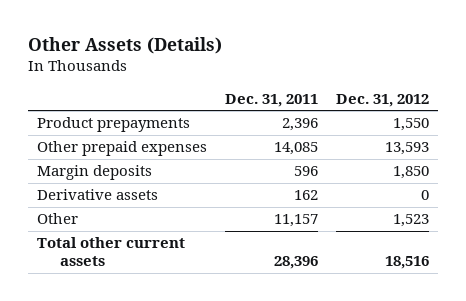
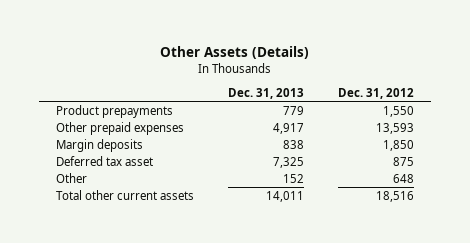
[225,93,319,107] Dec. 31, 2011 -> none
none -> [227,88,304,100] Dec. 31, 2013
[36,189,158,201] Derivative assets -> none
none -> [55,155,153,166] Deferred tax asset
[393,214,430,228] 1,523 -> [392,173,414,183] 648

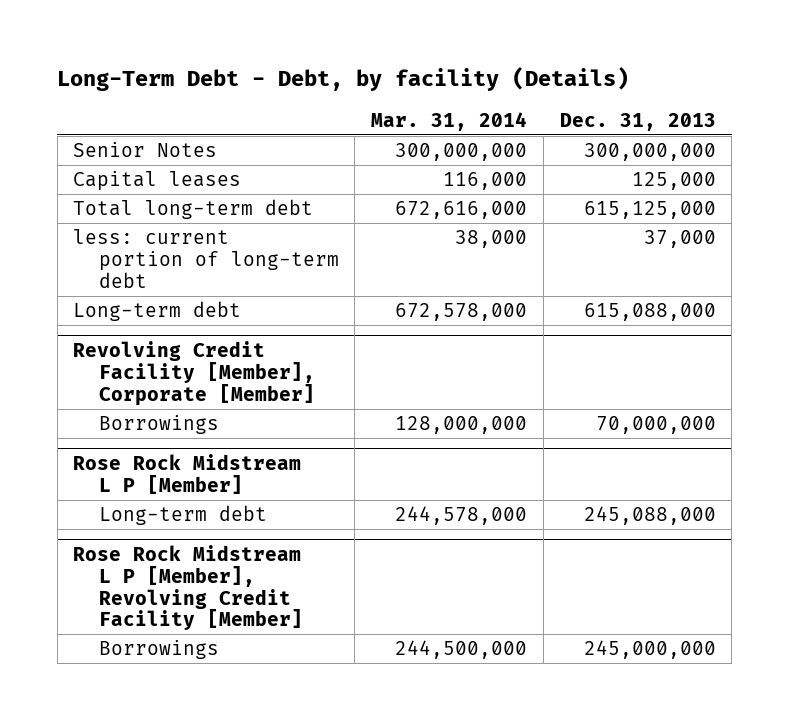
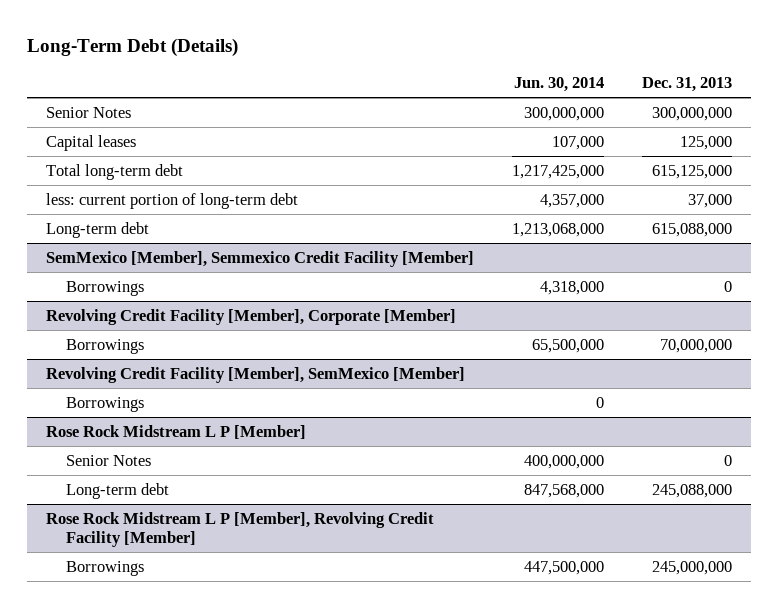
[57,67,630,92] Long-Term Debt - Debt, by facility (Details) -> [26,38,238,58] Long-Term Debt (Details)
[371,111,528,131] Mar. 31, 2014 -> none
none -> [513,77,604,93] Jun. 30, 2014
none -> [45,250,474,267] SemMexico [Member], Semmexico Credit Facility [Member]
none -> [65,280,144,296] Borrowings
none -> [45,366,465,383] Revolving Credit Facility [Member], SemMexico [Member]
none -> [65,396,144,412] Borrowings
none -> [65,454,151,466] Senior Notes

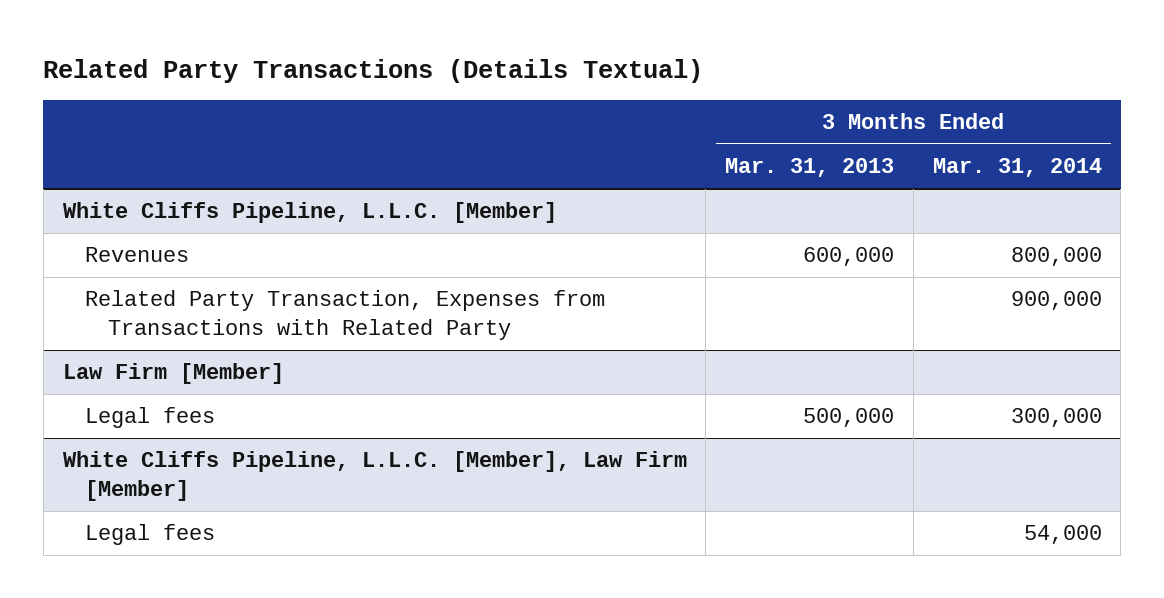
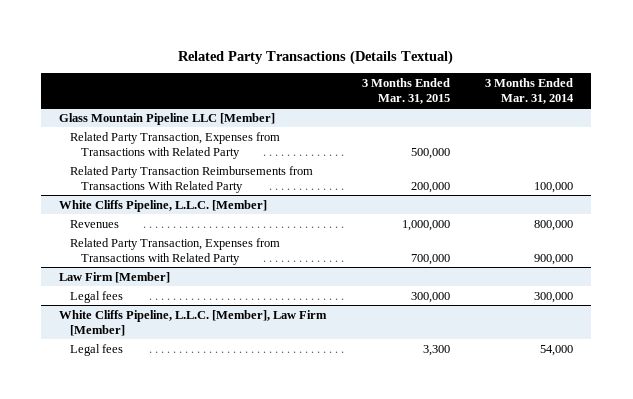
[725,158,895,178] Mar. 31, 2013 -> none
none -> [361,77,450,104] 3 Months Ended Mar. 31, 2015
none -> [59,112,276,125] Glass Mountain Pipeline LLC [Member]
none -> [70,131,281,159] Related Party Transaction, Expenses from Transactions with Related Party
none -> [70,165,314,193] Related Party Transaction Reimbursements from Transactions With Related Party

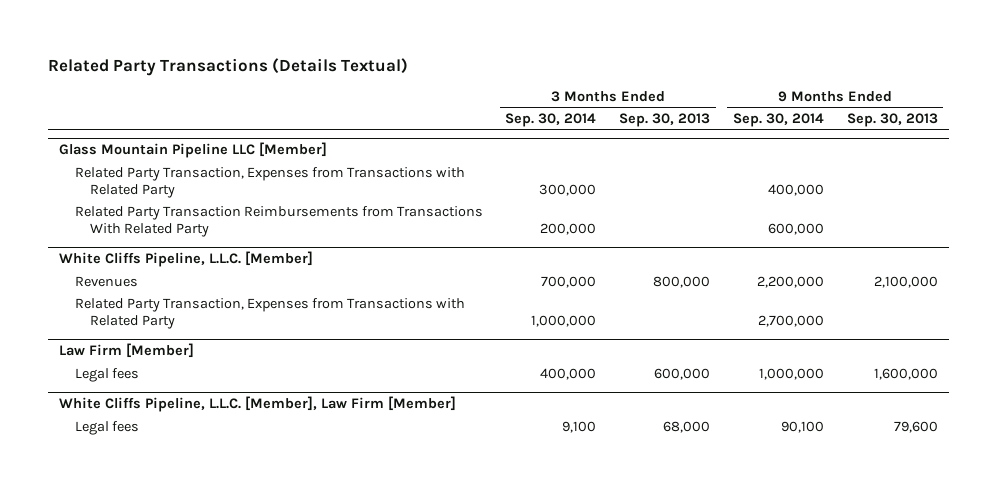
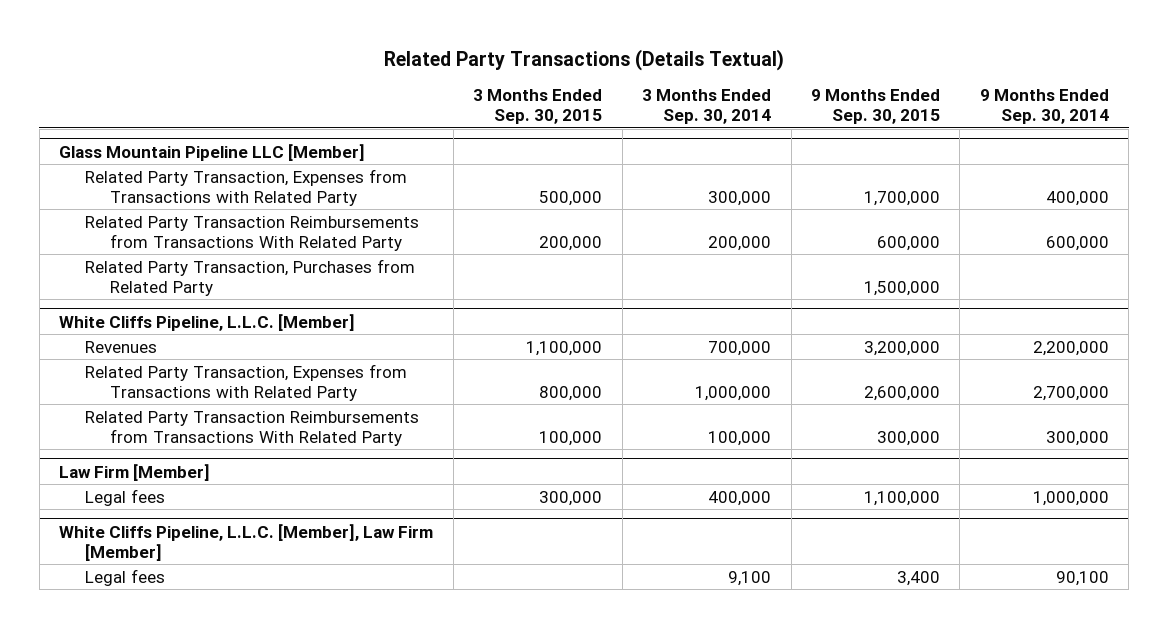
[619,112,711,127] Sep. 30, 2013 -> none
[846,112,938,127] Sep. 30, 2013 -> none
none -> [473,89,603,125] 3 Months Ended Sep. 30, 2015
none -> [810,89,940,125] 9 Months Ended Sep. 30, 2015
none -> [84,258,415,296] Related Party Transaction, Purchases from Related Party
none -> [84,410,419,446] Related Party Transaction Reimbursements from Transactions With Related Party

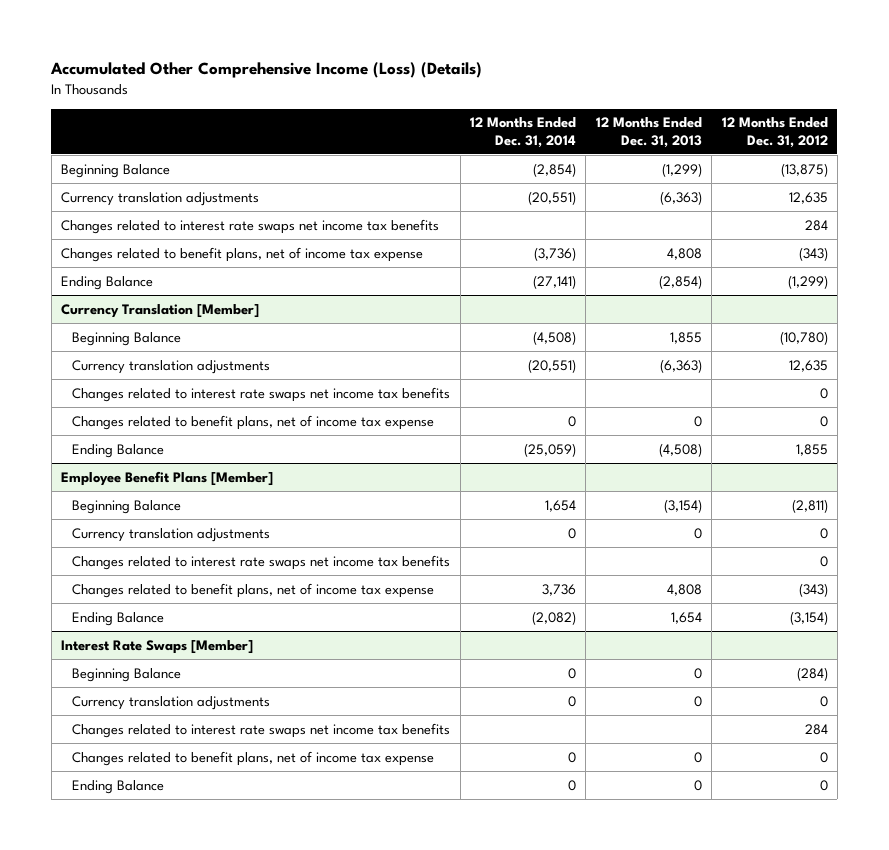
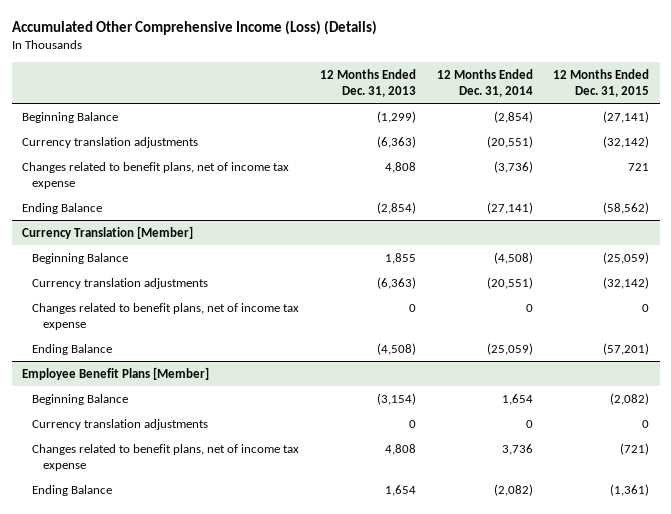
[721,117,828,148] 12 Months Ended Dec. 31, 2012 -> none
none -> [553,69,650,98] 12 Months Ended Dec. 31, 2015
[61,218,440,234] Changes related to interest rate swaps net income tax benefits -> none
[72,386,451,402] Changes related to interest rate swaps net income tax benefits -> none
[72,554,451,570] Changes related to interest rate swaps net income tax benefits -> none
[61,639,254,654] Interest Rate Swaps [Member] -> none
[72,667,182,682] Beginning Balance -> none
[72,695,271,710] Currency translation adjustments -> none
[72,722,451,738] Changes related to interest rate swaps net income tax benefits -> none
[72,750,435,766] Changes related to benefit plans, net of income tax expense -> none
[72,779,165,794] Ending Balance -> none

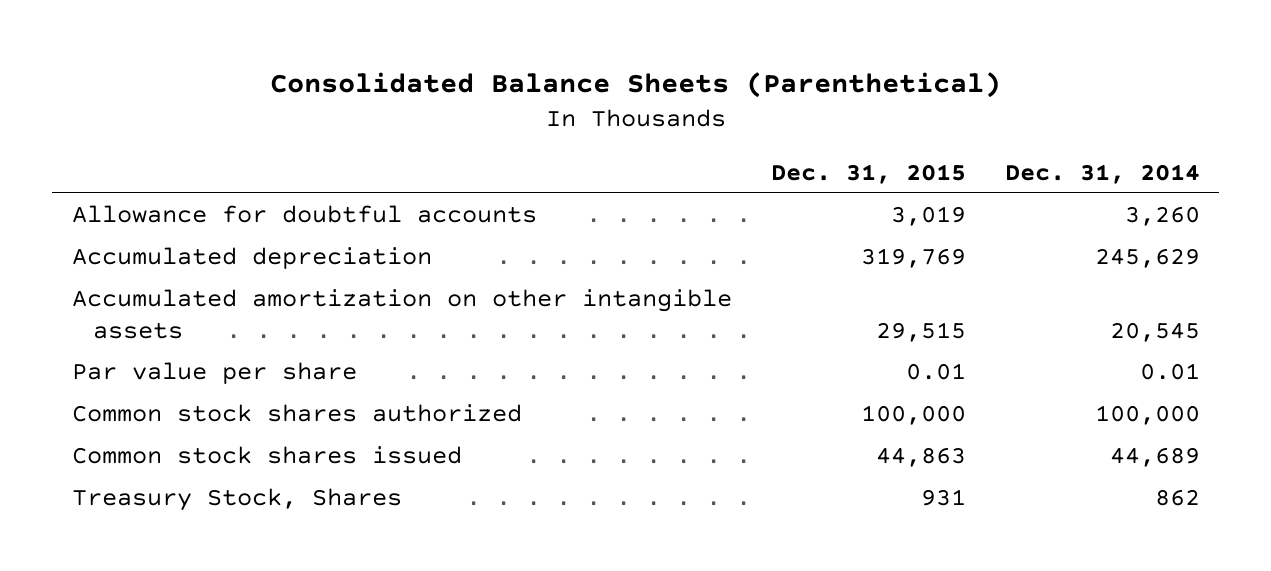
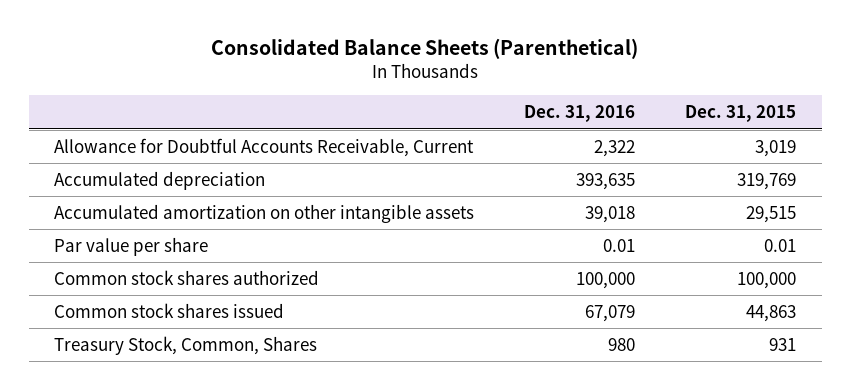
[1004,163,1200,184] Dec. 31, 2014 -> none
none -> [524,105,636,123] Dec. 31, 2016
[71,205,537,224] Allowance for doubtful accounts -> [53,137,474,157] Allowance for Doubtful Accounts Receivable, Current
[71,488,402,512] Treasury Stock, Shares -> [53,335,317,355] Treasury Stock, Common, Shares

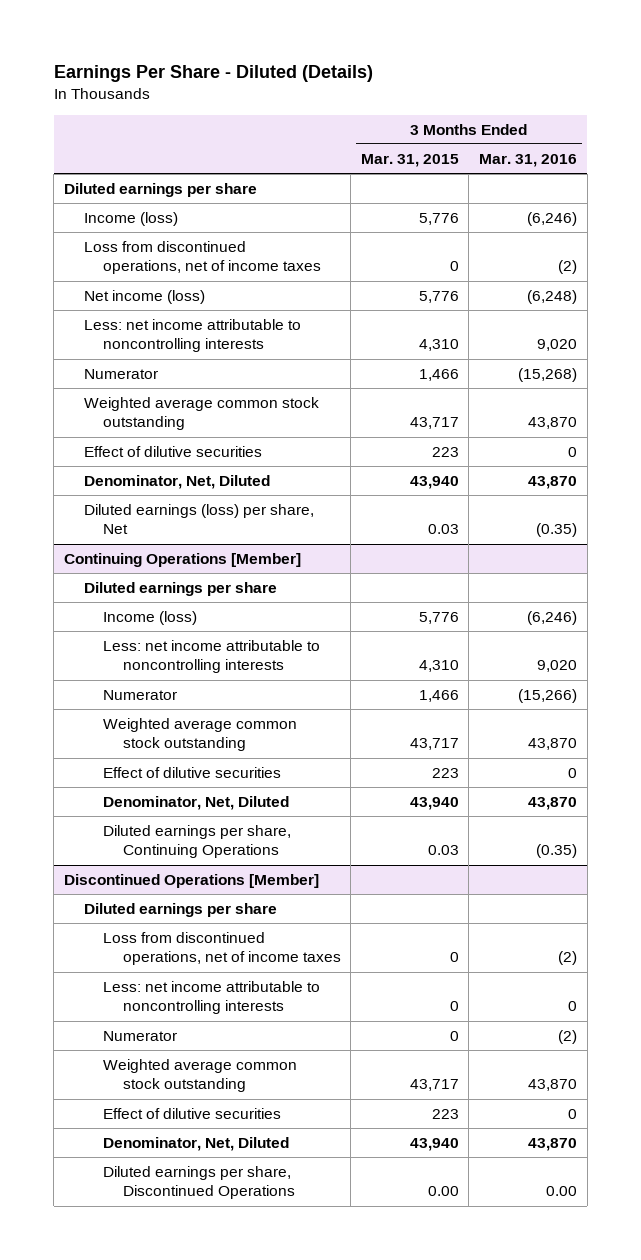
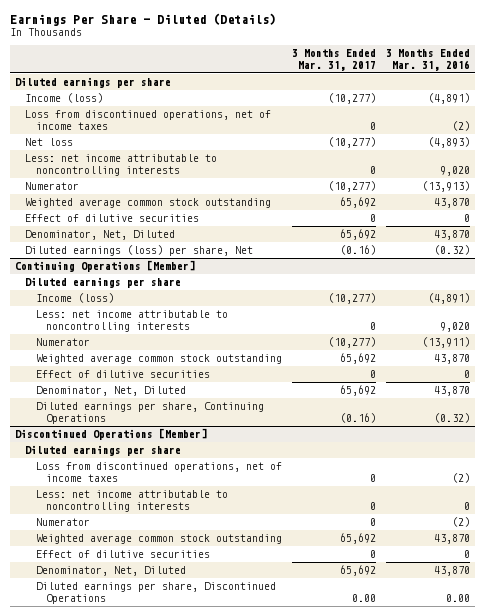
[360,153,459,167] Mar. 31, 2015 -> none
none -> [291,49,376,71] 3 Months Ended Mar. 31, 2017
[527,212,578,227] (6,246) -> [427,93,470,105] (4,891)
[83,290,205,305] Net income (loss) -> [25,138,74,147] Net loss
[527,290,578,305] (6,248) -> [427,137,470,149] (4,893)
[518,368,578,383] (15,268) -> [421,181,470,193] (13,913)
[536,523,578,538] (0.35) -> [433,245,470,256] (0.32)
[527,611,578,626] (6,246) -> [427,293,470,305] (4,891)
[518,689,578,704] (15,266) -> [421,337,470,349] (13,911)
[536,844,578,859] (0.35) -> [433,412,470,423] (0.32)

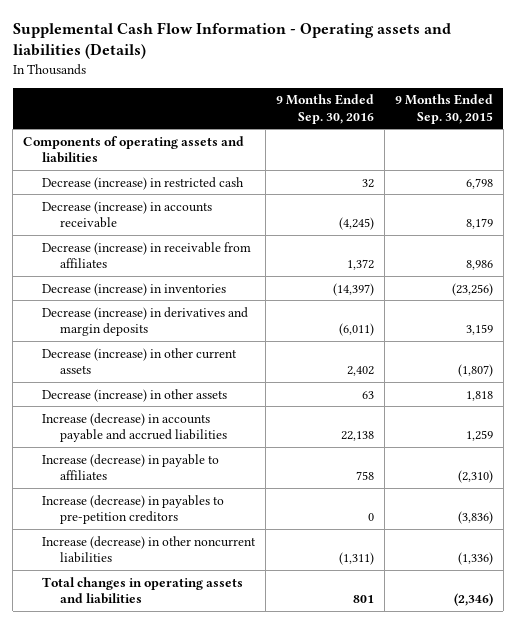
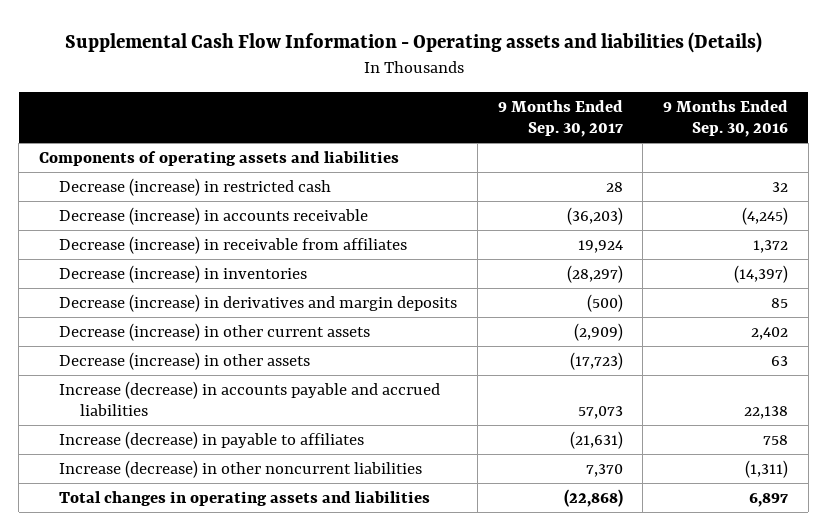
[394,94,493,124] 9 Months Ended Sep. 30, 2015 -> none
none -> [497,99,623,138] 9 Months Ended Sep. 30, 2017
[338,323,374,337] (6,011) -> [771,297,789,308] 85
[41,494,224,525] Increase (decrease) in payables to pre-petition creditors -> none
[352,595,374,604] 801 -> [749,492,789,507] 6,897

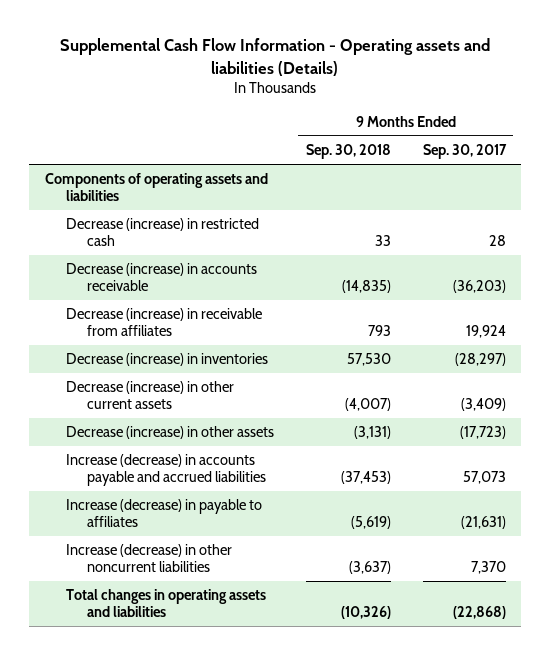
[663,99,789,138] 9 Months Ended Sep. 30, 2016 -> none
none -> [305,144,391,160] Sep. 30, 2018
[59,293,458,312] Decrease (increase) in derivatives and margin deposits -> none
[573,322,623,341] (2,909) -> [460,398,506,412] (3,409)

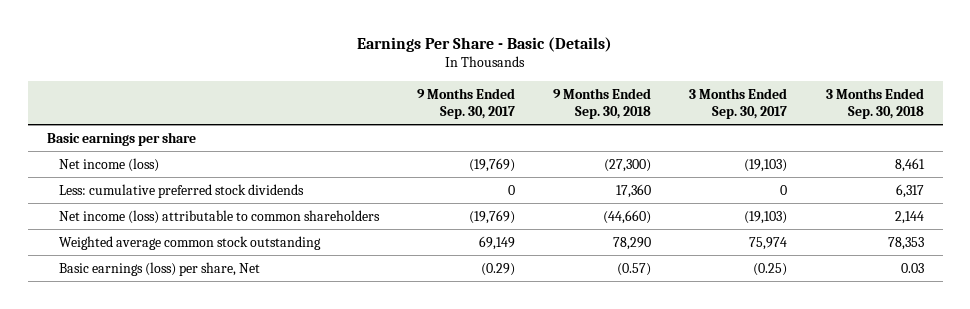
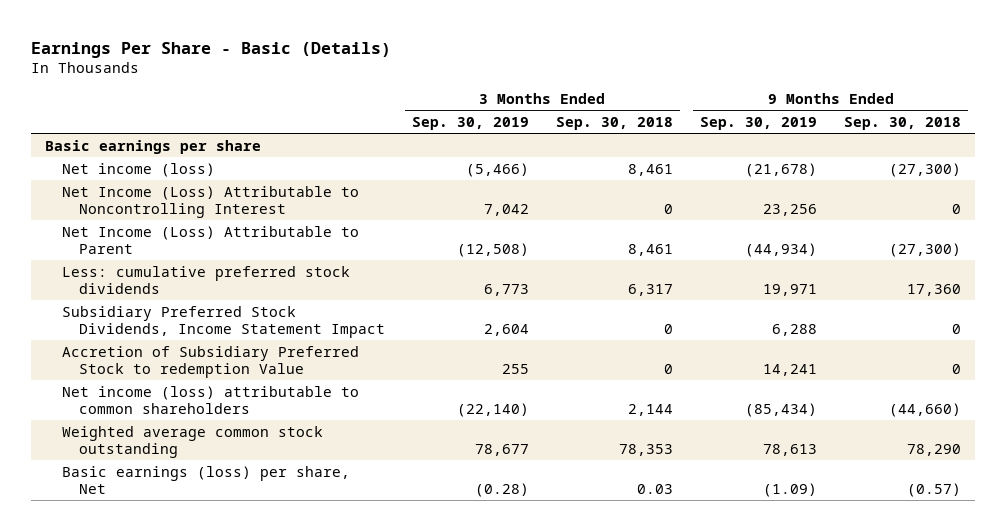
[416,87,515,120] 9 Months Ended Sep. 30, 2017 -> none
[689,87,788,120] 3 Months Ended Sep. 30, 2017 -> none
none -> [411,117,529,131] Sep. 30, 2019
none -> [700,117,818,131] Sep. 30, 2019
none -> [61,185,359,218] Net Income (Loss) Attributable to Noncontrolling Interest
none -> [61,225,359,254] Net Income (Loss) Attributable to Parent
none -> [61,305,385,338] Subsidiary Preferred Stock Dividends, Income Statement Impact
none -> [61,345,359,378] Accretion of Subsidiary Preferred Stock to redemption Value

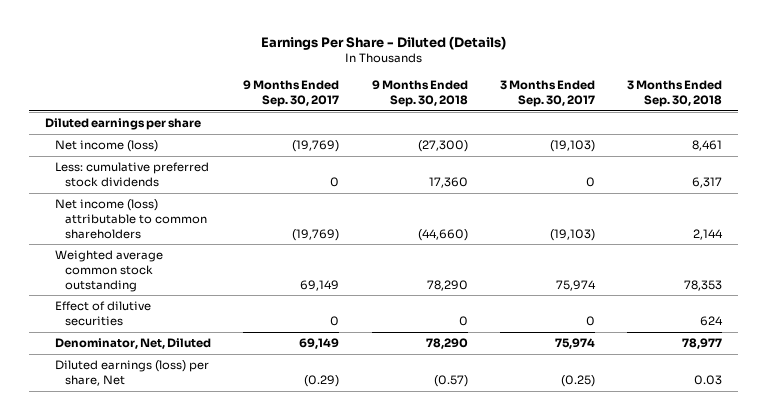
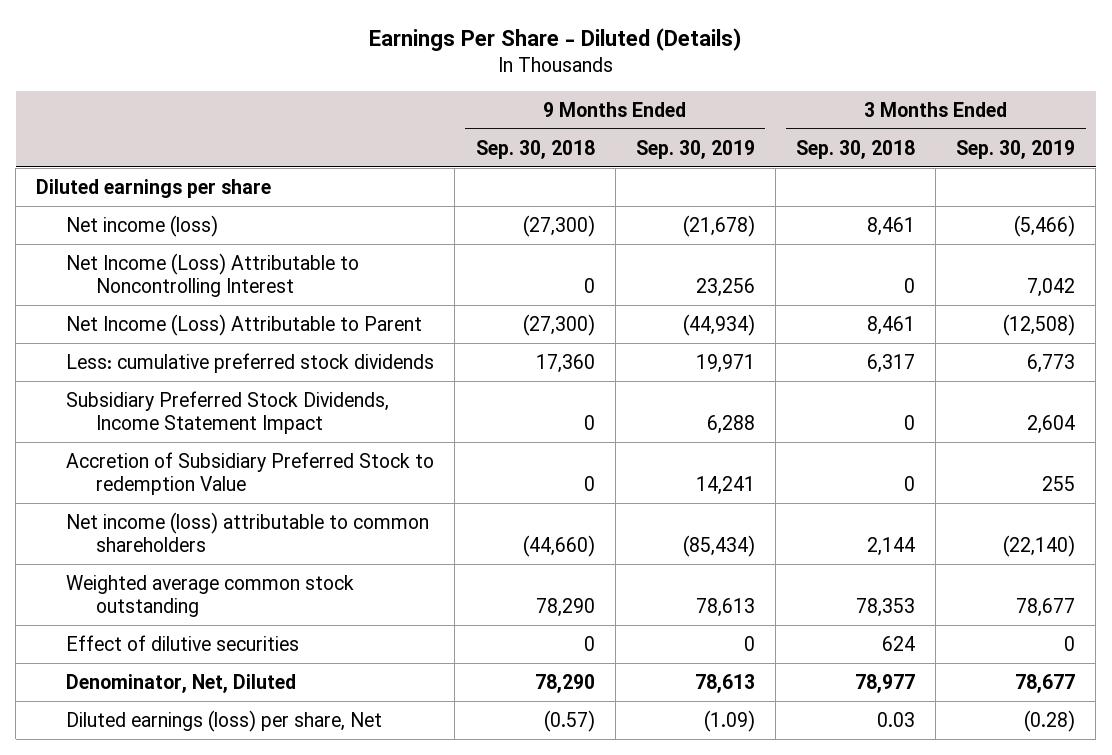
[243,80,340,107] 9 Months Ended Sep. 30, 2017 -> none
[499,80,595,107] 3 Months Ended Sep. 30, 2017 -> none
none -> [635,139,755,159] Sep. 30, 2019
none -> [956,139,1076,159] Sep. 30, 2019
none -> [66,252,360,298] Net Income (Loss) Attributable to Noncontrolling Interest
none -> [66,313,423,336] Net Income (Loss) Attributable to Parent
none -> [66,390,390,435] Subsidiary Preferred Stock Dividends, Income Statement Impact
none -> [66,451,435,496] Accretion of Subsidiary Preferred Stock to redemption Value

